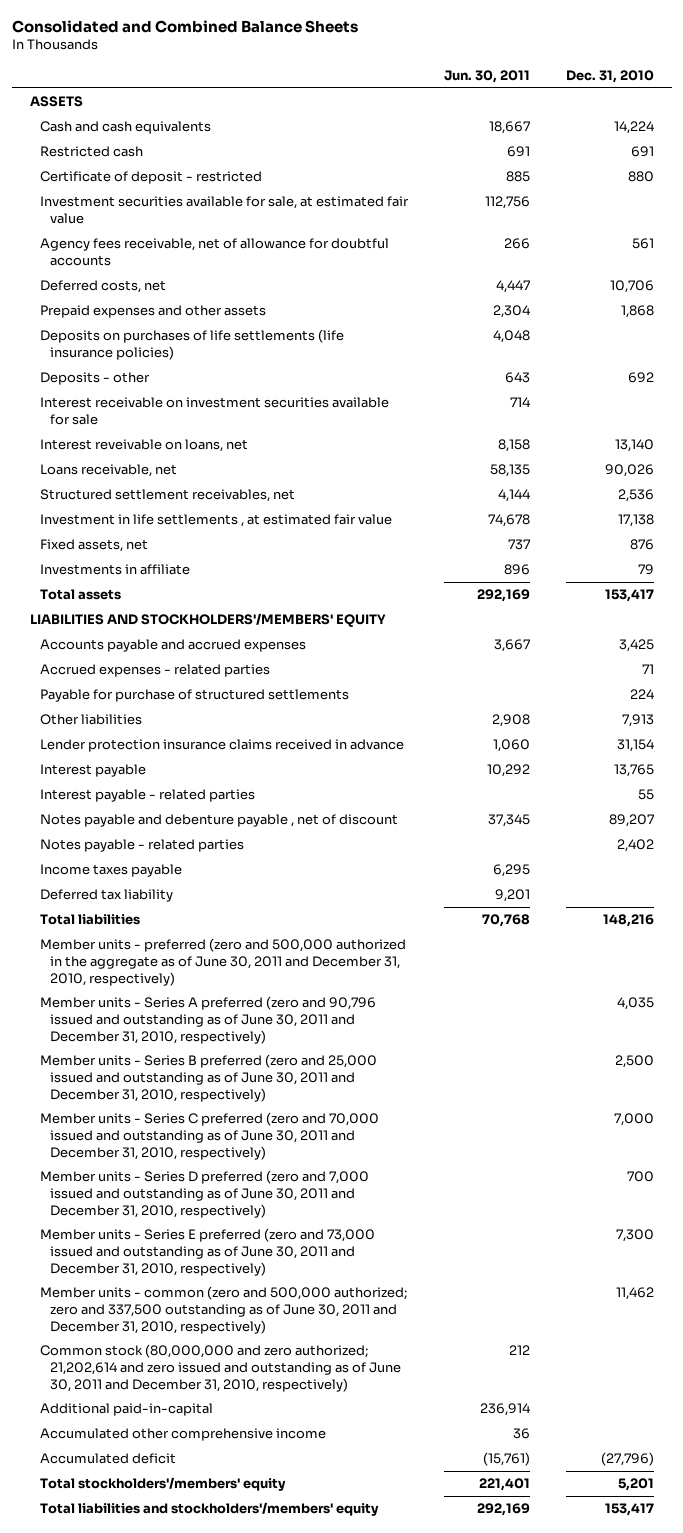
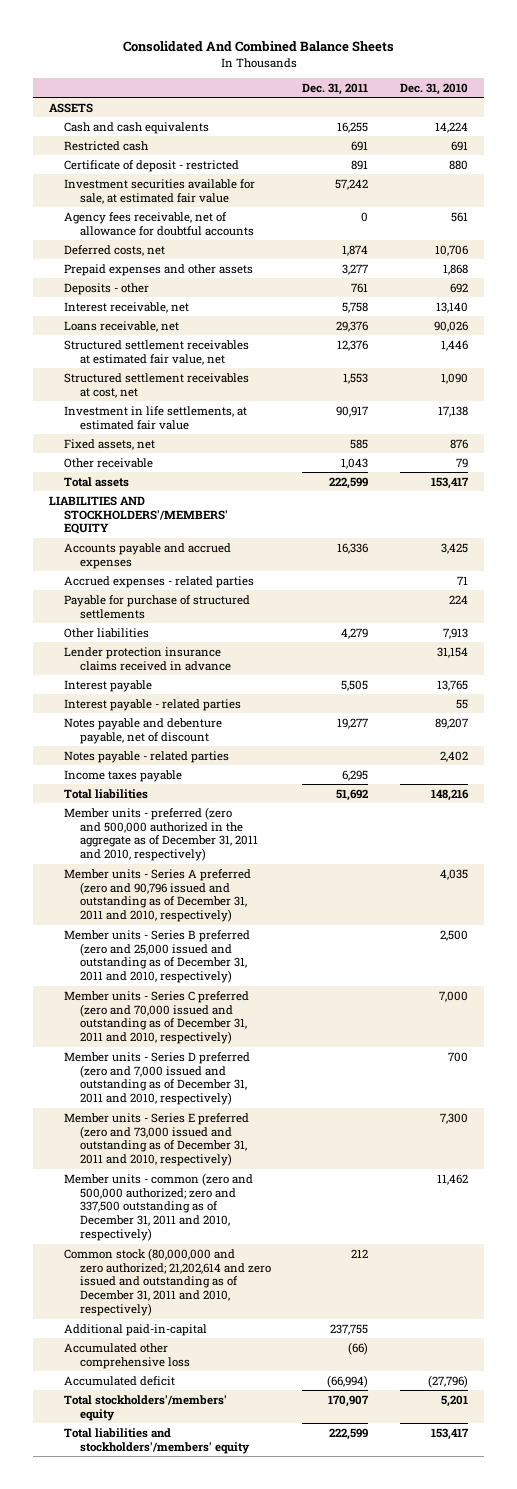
[11,19,358,33] Consolidated and Combined Balance Sheets -> [122,41,394,53] Consolidated And Combined Balance Sheets
[443,69,530,83] Jun. 30, 2011 -> none
none -> [302,82,369,95] Dec. 31, 2011
[39,329,344,360] Deposits on purchases of life settlements (life insurance policies) -> none
[39,397,389,425] Interest receivable on investment securities available for sale -> none
[39,439,248,453] Interest reveivable on loans, net -> [64,301,190,313] Interest receivable, net
[39,489,295,503] Structured settlement receivables, net -> [64,339,250,365] Structured settlement receivables at estimated fair value, net
[617,489,654,503] 2,536 -> [440,339,468,351] 1,446
none -> [64,372,250,398] Structured settlement receivables at cost, net
[39,514,392,528] Investment in life settlements , at estimated fair value -> [64,405,248,430] Investment in life settlements, at estimated fair value
[39,564,190,576] Investments in affiliate -> none
none -> [64,457,154,468] Other receivable
[39,814,398,828] Notes payable and debenture payable , net of discount -> [64,717,223,744] Notes payable and debenture payable, net of discount
[39,889,173,903] Deferred tax liability -> none
[39,938,406,986] Member units - preferred (zero and 500,000 authorized in the aggregate as of June 30, 2011 and December 31, 2010, respectively) -> [64,806,258,862] Member units - preferred (zero and 500,000 authorized in the aggregate as of December 31, 2011 and 2010, respectively)
[39,996,376,1044] Member units - Series A preferred (zero and 90,796 issued and outstanding as of June 30, 2011 and December 31, 2010, respectively) -> [64,868,252,923] Member units - Series A preferred (zero and 90,796 issued and outstanding as of December 31, 2011 and 2010, respectively)
[39,1054,377,1102] Member units - Series B preferred (zero and 25,000 issued and outstanding as of June 30, 2011 and December 31, 2010, respectively) -> [64,929,251,984] Member units - Series B preferred (zero and 25,000 issued and outstanding as of December 31, 2011 and 2010, respectively)
[39,1112,379,1160] Member units - Series C preferred (zero and 70,000 issued and outstanding as of June 30, 2011 and December 31, 2010, respectively) -> [64,990,250,1045] Member units - Series C preferred (zero and 70,000 issued and outstanding as of December 31, 2011 and 2010, respectively)
[39,1170,369,1218] Member units - Series D preferred (zero and 7,000 issued and outstanding as of June 30, 2011 and December 31, 2010, respectively) -> [64,1051,251,1106] Member units - Series D preferred (zero and 7,000 issued and outstanding as of December 31, 2011 and 2010, respectively)
[39,1228,375,1276] Member units - Series E preferred (zero and 73,000 issued and outstanding as of June 30, 2011 and December 31, 2010, respectively) -> [64,1112,250,1167] Member units - Series E preferred (zero and 73,000 issued and outstanding as of December 31, 2011 and 2010, respectively)
[39,1286,407,1334] Member units - common (zero and 500,000 authorized; zero and 337,500 outstanding as of June 30, 2011 and December 31, 2010, respectively) -> [64,1172,254,1242] Member units - common (zero and 500,000 authorized; zero and 337,500 outstanding as of December 31, 2011 and 2010, respectively)
[39,1344,401,1392] Common stock (80,000,000 and zero authorized; 21,202,614 and zero issued and outstanding as of June 30, 2011 and December 31, 2010, respectively) -> [64,1247,271,1317] Common stock (80,000,000 and zero authorized; 21,202,614 and zero issued and outstanding as of December 31, 2011 and 2010, respectively)
[39,1428,326,1442] Accumulated other comprehensive income -> [64,1342,190,1369] Accumulated other comprehensive loss

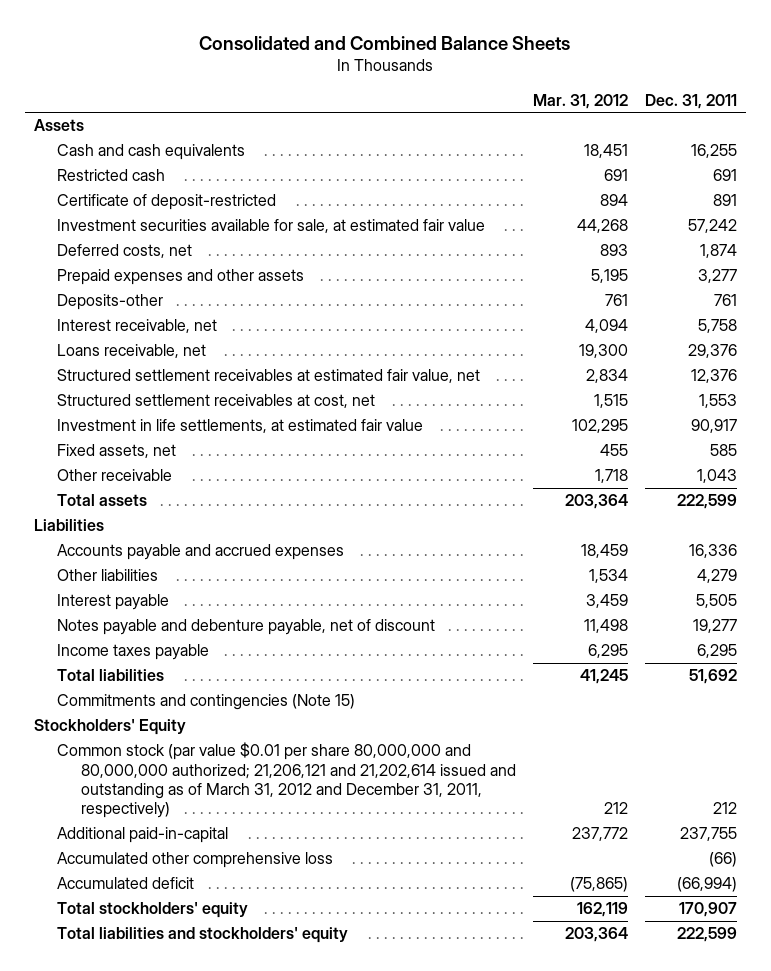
[122,41,394,53] Consolidated And Combined Balance Sheets -> [199,35,571,50] Consolidated and Combined Balance Sheets
[399,82,468,95] Dec. 31, 2010 -> none
none -> [532,93,628,109] Mar. 31, 2012
[49,102,94,113] ASSETS -> [33,119,84,132] Assets
[64,159,240,172] Certificate of deposit - restricted -> [57,194,277,211] Certificate of deposit-restricted
[64,211,254,236] Agency fees receivable, net of allowance for doubtful accounts -> none
[64,282,150,295] Deposits - other -> [57,294,164,311] Deposits-other
[49,495,229,535] LIABILITIES AND STOCKHOLDERS'/MEMBERS' EQUITY -> none
none -> [33,519,104,532] Liabilities
[64,575,255,588] Accrued expenses - related parties -> none
[64,594,251,619] Payable for purchase of structured settlements -> none
[64,646,231,671] Lender protection insurance claims received in advance -> none
[64,698,242,711] Interest payable - related parties -> none
[64,750,230,763] Notes payable - related parties -> none
[64,806,258,862] Member units - preferred (zero and 500,000 authorized in the aggregate as of December 31, 2011 and 2010, respectively) -> none
[64,868,252,923] Member units - Series A preferred (zero and 90,796 issued and outstanding as of December 31, 2011 and 2010, respectively) -> none
[64,929,251,984] Member units - Series B preferred (zero and 25,000 issued and outstanding as of December 31, 2011 and 2010, respectively) -> none
[64,990,250,1045] Member units - Series C preferred (zero and 70,000 issued and outstanding as of December 31, 2011 and 2010, respectively) -> none
[64,1051,251,1106] Member units - Series D preferred (zero and 7,000 issued and outstanding as of December 31, 2011 and 2010, respectively) -> none
[64,1112,250,1167] Member units - Series E preferred (zero and 73,000 issued and outstanding as of December 31, 2011 and 2010, respectively) -> none
[64,1172,254,1242] Member units - common (zero and 500,000 authorized; zero and 337,500 outstanding as of December 31, 2011 and 2010, respectively) -> none
none -> [57,694,356,711] Commitments and contingencies (Note 15)
none -> [33,719,186,736] Stockholders' Equity
[64,1247,271,1317] Common stock (80,000,000 and zero authorized; 21,202,614 and zero issued and outstanding as of December 31, 2011 and 2010, respectively) -> [57,742,516,819] Common stock (par value $0.01 per share 80,000,000 and 80,000,000 authorized; 21,206,121 and 21,202,614 issued and outstanding as of March 31, 2012 and December 31, 2011, respectively)
[64,1394,228,1421] Total stockholders'/members' equity -> [57,902,249,919] Total stockholders' equity
[64,1427,250,1454] Total liabilities and stockholders'/members' equity -> [57,927,349,944] Total liabilities and stockholders' equity

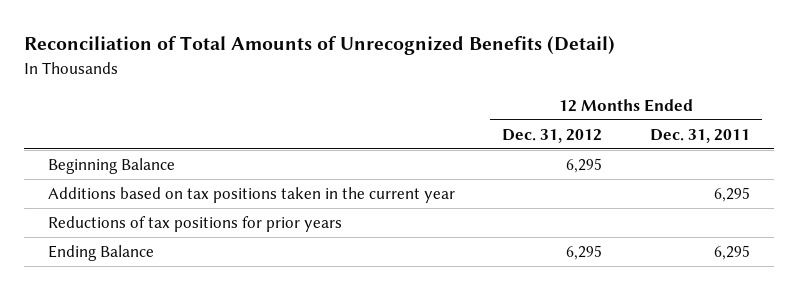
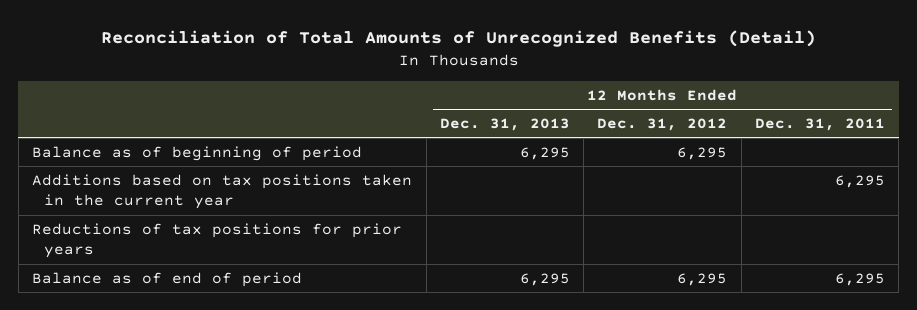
none -> [439,118,570,132] Dec. 31, 2013
[47,158,175,175] Beginning Balance -> [32,145,363,161] Balance as of beginning of period
[47,245,154,262] Ending Balance -> [32,271,303,287] Balance as of end of period

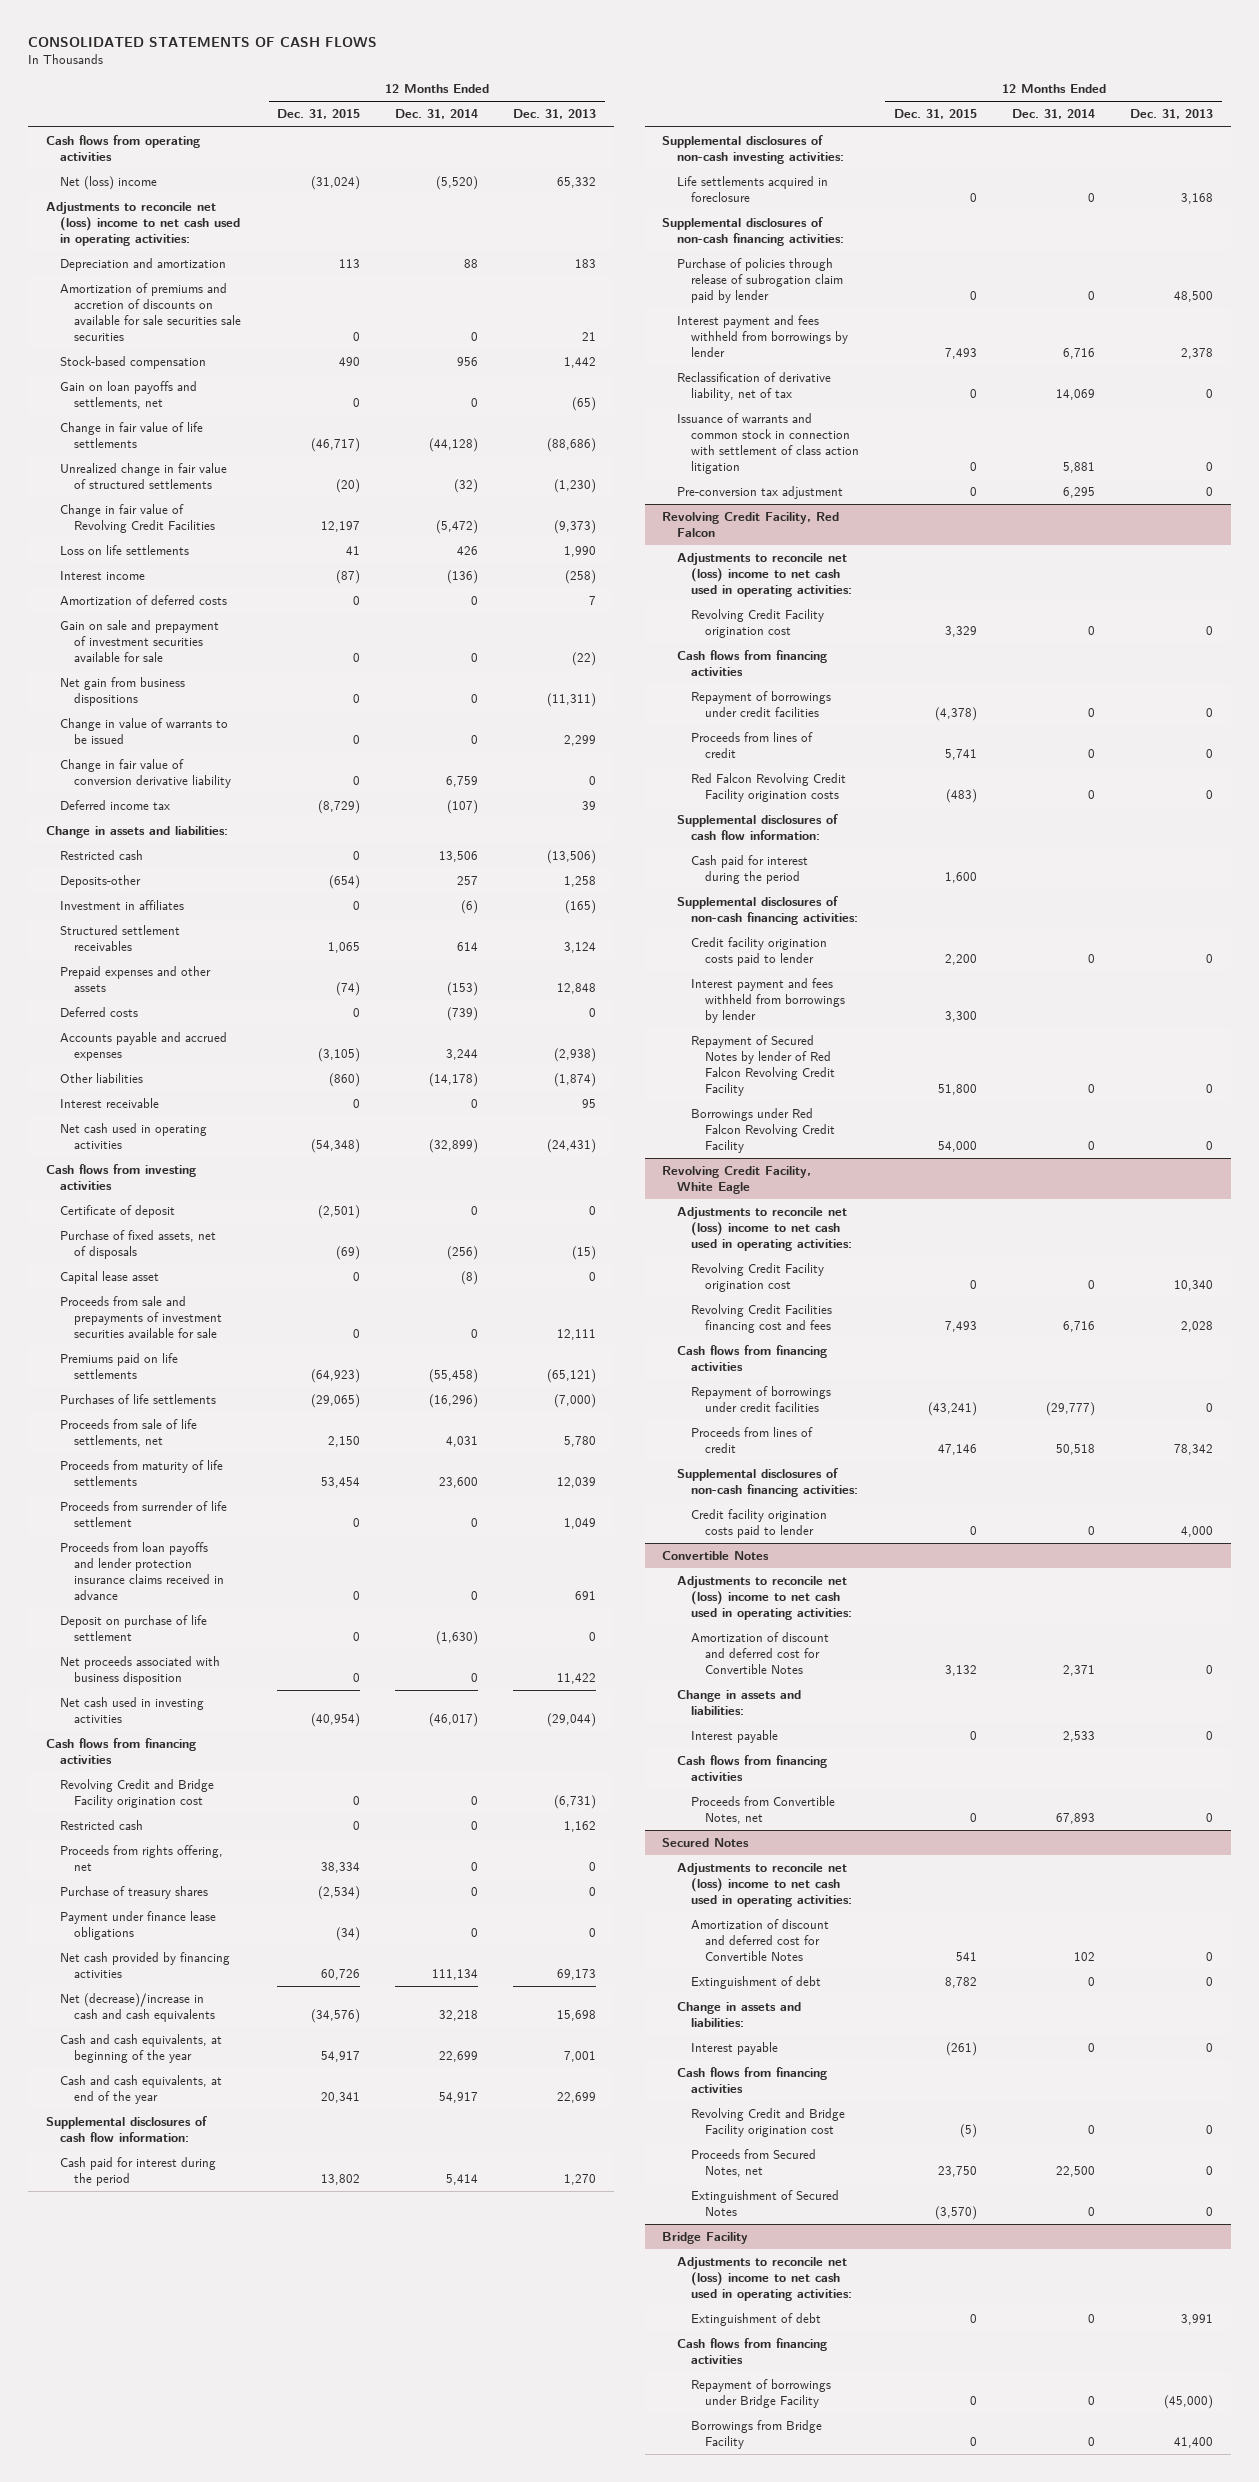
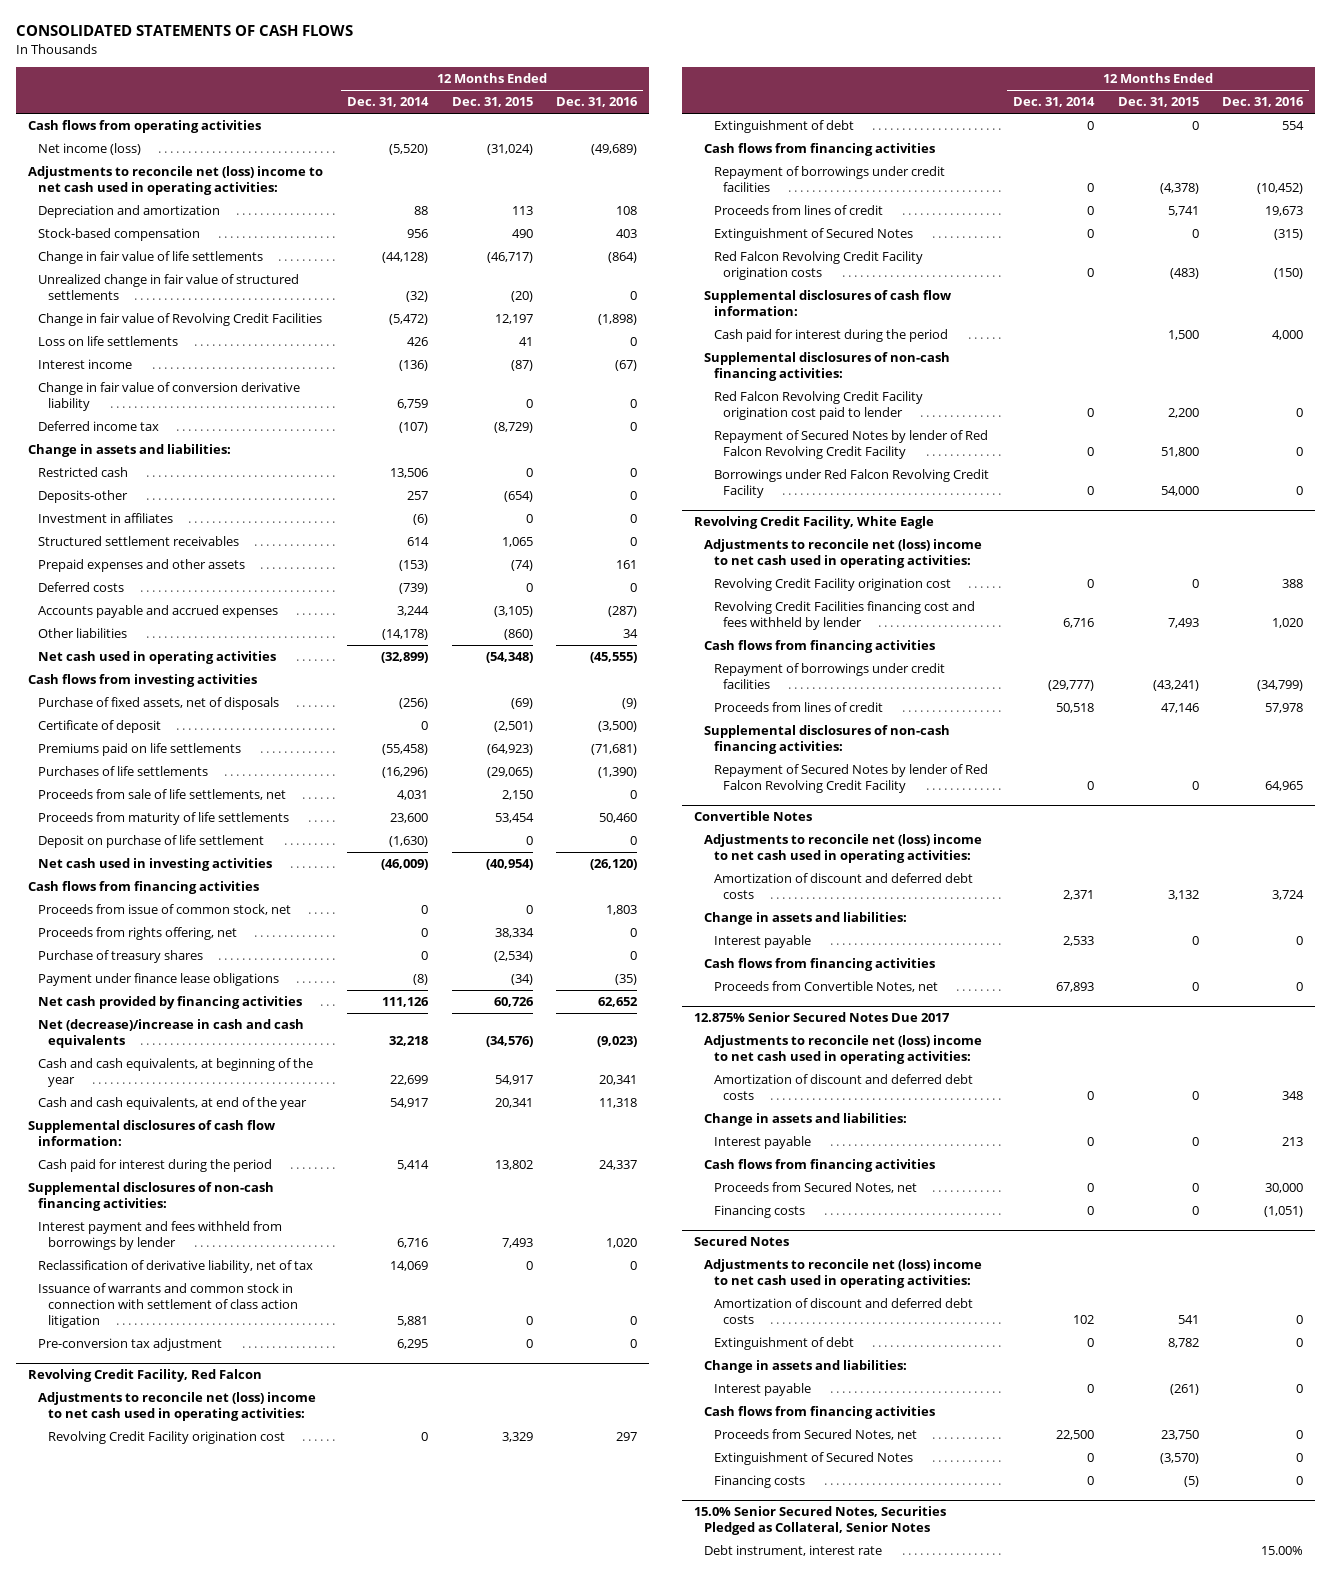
[513,109,597,120] Dec. 31, 2013 -> none
none -> [556,97,639,108] Dec. 31, 2016
[60,175,158,190] Net (loss) income -> [37,143,141,156] Net income (loss)
[60,282,242,341] Amortization of premiums and accretion of discounts on available for sale securities sale securities -> none
[60,380,198,409] Gain on loan payoffs and settlements, net -> none
[60,594,228,605] Amortization of deferred costs -> none
[60,619,220,662] Gain on sale and prepayment of investment securities available for sale -> none
[60,676,186,706] Net gain from business dispositions -> none
[60,717,229,744] Change in value of warrants to be issued -> none
[60,1097,160,1108] Interest receivable -> none
[60,1270,160,1284] Capital lease asset -> none
[60,1295,223,1338] Proceeds from sale and prepayments of investment securities available for sale -> none
[60,1204,176,1218] Certificate of deposit -> [37,720,161,734] Certificate of deposit
[60,1500,228,1527] Proceeds from surrender of life settlement -> none
[60,1541,225,1600] Proceeds from loan payoffs and lender protection insurance claims received in advance -> none
[60,1655,221,1685] Net proceeds associated with business disposition -> none
[429,1712,479,1727] (46,017) -> [380,859,428,871] (46,009)
[60,1778,215,1808] Revolving Credit and Bridge Facility origination cost -> none
[60,1819,144,1830] Restricted cash -> none
none -> [37,904,291,916] Proceeds from issue of common stock, net
[471,1927,479,1937] 0 -> [412,974,428,986] (8)
[432,1968,479,1980] 111,134 -> [381,997,429,1008] 111,126
[662,134,844,164] Supplemental disclosures of non-cash investing activities: -> none
[676,175,828,202] Life settlements acquired in foreclosure -> none
[676,257,844,303] Purchase of policies through release of subrogation claim paid by lender -> none
none -> [713,120,854,134] Extinguishment of debt
none -> [713,228,913,242] Extinguishment of Secured Notes
[945,871,978,883] 1,600 -> [1167,330,1199,341] 1,500
[691,977,846,1023] Interest payment and fees withheld from borrowings by lender -> none
[691,936,828,966] Credit facility origination costs paid to lender -> [713,391,923,421] Red Falcon Revolving Credit Facility origination cost paid to lender
[691,1303,833,1333] Revolving Credit Facilities financing cost and fees -> [713,601,975,631] Revolving Credit Facilities financing cost and fees withheld by lender
[691,1508,828,1538] Credit facility origination costs paid to lender -> none
none -> [713,764,988,794] Repayment of Secured Notes by lender of Red Falcon Revolving Credit Facility
[691,1631,830,1674] Amortization of discount and deferred cost for Convertible Notes -> [713,873,973,900] Amortization of discount and deferred debt costs
none -> [693,1012,950,1023] 12.875% Senior Secured Notes Due 2017
none -> [703,1035,982,1065] Adjustments to reconcile net (loss) income to net cash used in operating activities:
none -> [713,1074,973,1101] Amortization of discount and deferred debt costs
none -> [703,1113,907,1127] Change in assets and liabilities:
none -> [713,1136,811,1150] Interest payable
none -> [703,1159,935,1173] Cash flows from financing activities
none -> [713,1182,917,1194] Proceeds from Secured Notes, net
none -> [713,1205,805,1219] Financing costs
[691,1918,830,1961] Amortization of discount and deferred cost for Convertible Notes -> [713,1298,973,1325] Amortization of discount and deferred debt costs
[691,2107,846,2137] Revolving Credit and Bridge Facility origination cost -> none
[662,2231,749,2244] Bridge Facility -> none
[676,2256,853,2301] Adjustments to reconcile net (loss) income to net cash used in operating activities: -> none
[691,2312,822,2326] Extinguishment of debt -> none
[676,2337,827,2364] Cash flows from financing activities -> none
[691,2378,832,2408] Repayment of borrowings under Bridge Facility -> none
[691,2419,823,2449] Borrowings from Bridge Facility -> none
none -> [713,1475,805,1489] Financing costs
none -> [693,1506,946,1536] 15.0% Senior Secured Notes, Securities Pledged as Collateral, Senior Notes
none -> [703,1545,882,1557] Debt instrument, interest rate

